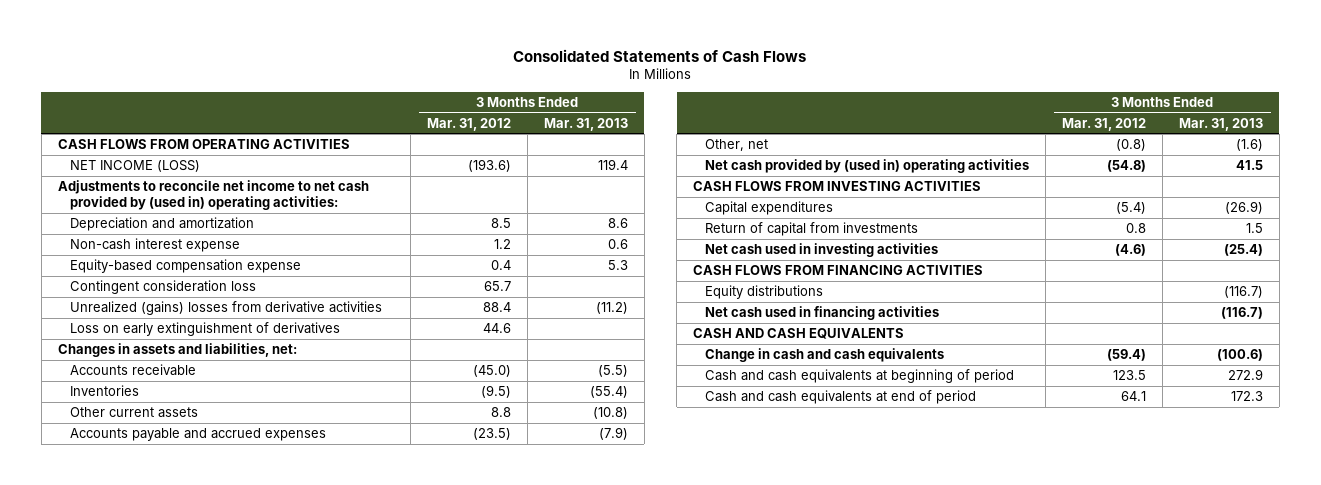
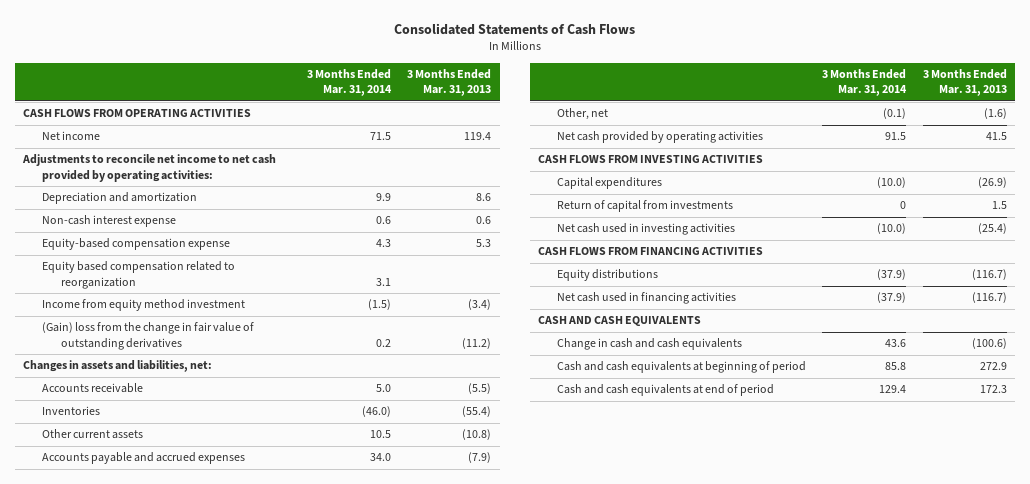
[426,117,511,131] Mar. 31, 2012 -> none
none -> [307,69,393,97] 3 Months Ended Mar. 31, 2014
[69,160,200,173] NET INCOME (LOSS) -> [41,131,100,141] Net income
[57,180,369,211] Adjustments to reconcile net income to net cash provided by (used in) operating activities: -> [22,154,277,182] Adjustments to reconcile net income to net cash provided by operating activities:
[69,280,256,295] Contingent consideration loss -> none
[69,322,340,337] Loss on early extinguishment of derivatives -> none
none -> [41,261,235,289] Equity based compensation related to reorganization
none -> [41,299,245,312] Income from equity method investment
[69,301,382,316] Unrealized (gains) losses from derivative activities -> [41,322,254,350] (Gain) loss from the change in fair value of outstanding derivatives
[704,159,1029,174] Net cash provided by (used in) operating activities -> [556,131,763,144] Net cash provided by operating activities

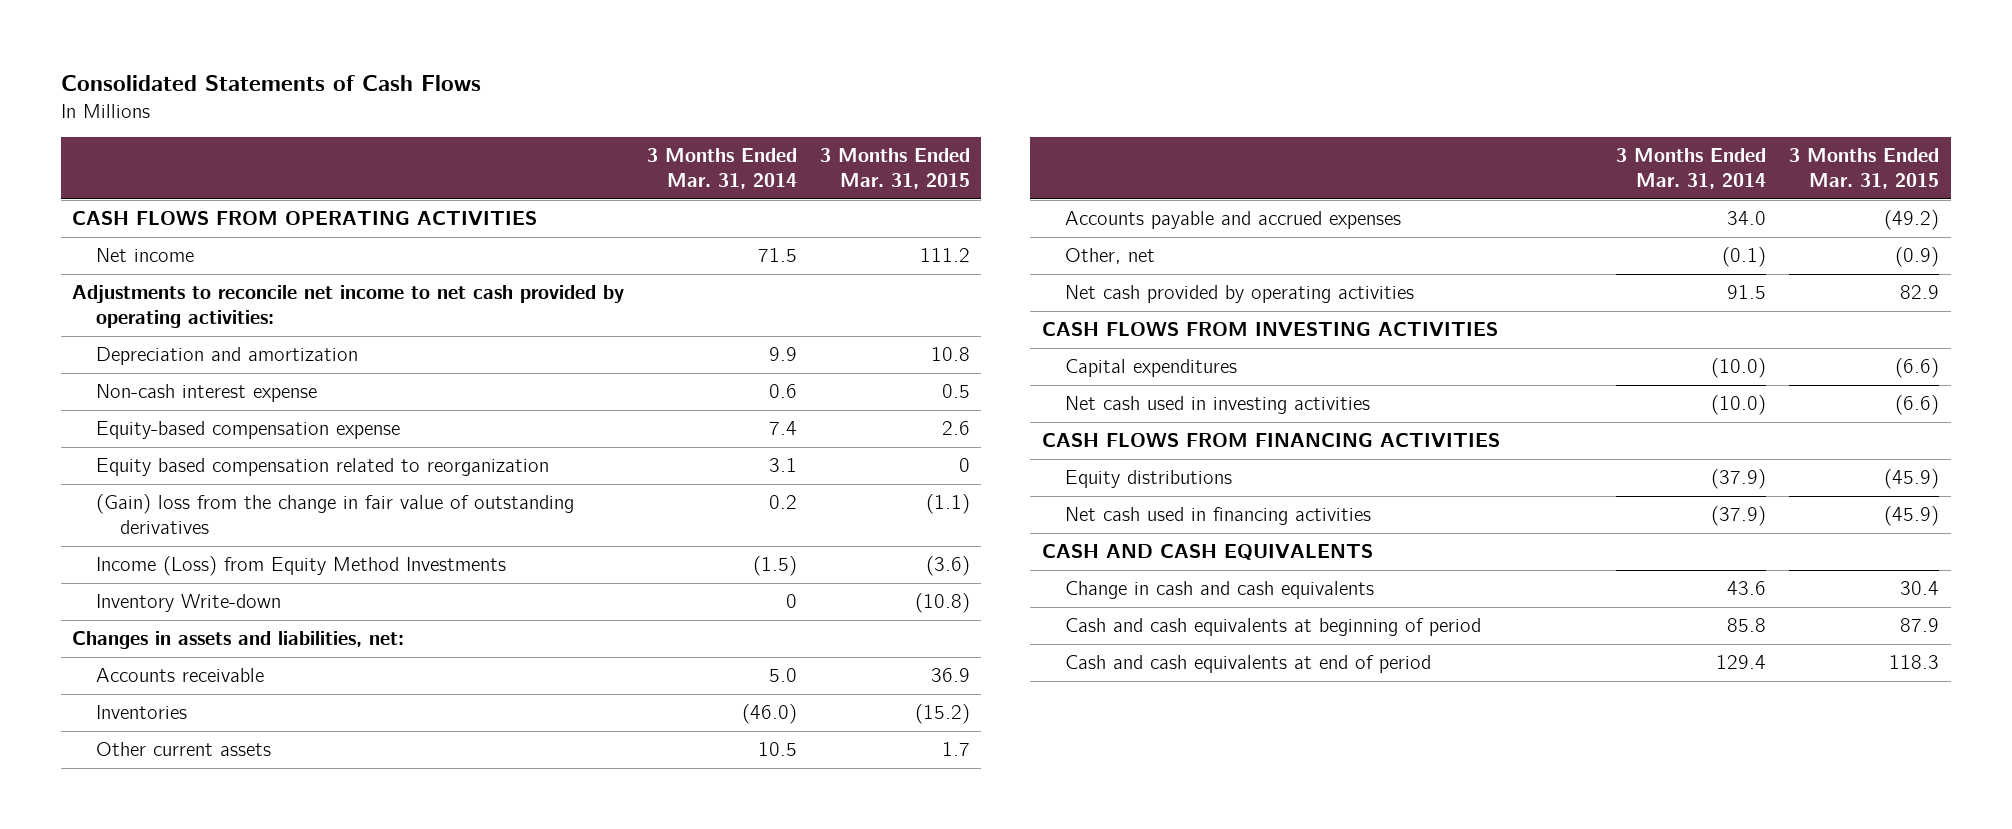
[407,69,492,97] 3 Months Ended Mar. 31, 2013 -> none
none -> [820,148,971,189] 3 Months Ended Mar. 31, 2015
[376,239,392,248] 4.3 -> [769,421,798,436] 7.4
[41,299,245,312] Income from equity method investment -> none
none -> [96,556,507,577] Income (Loss) from Equity Method Investments
none -> [96,594,282,613] Inventory Write-down
[556,200,733,213] Return of capital from investments -> none

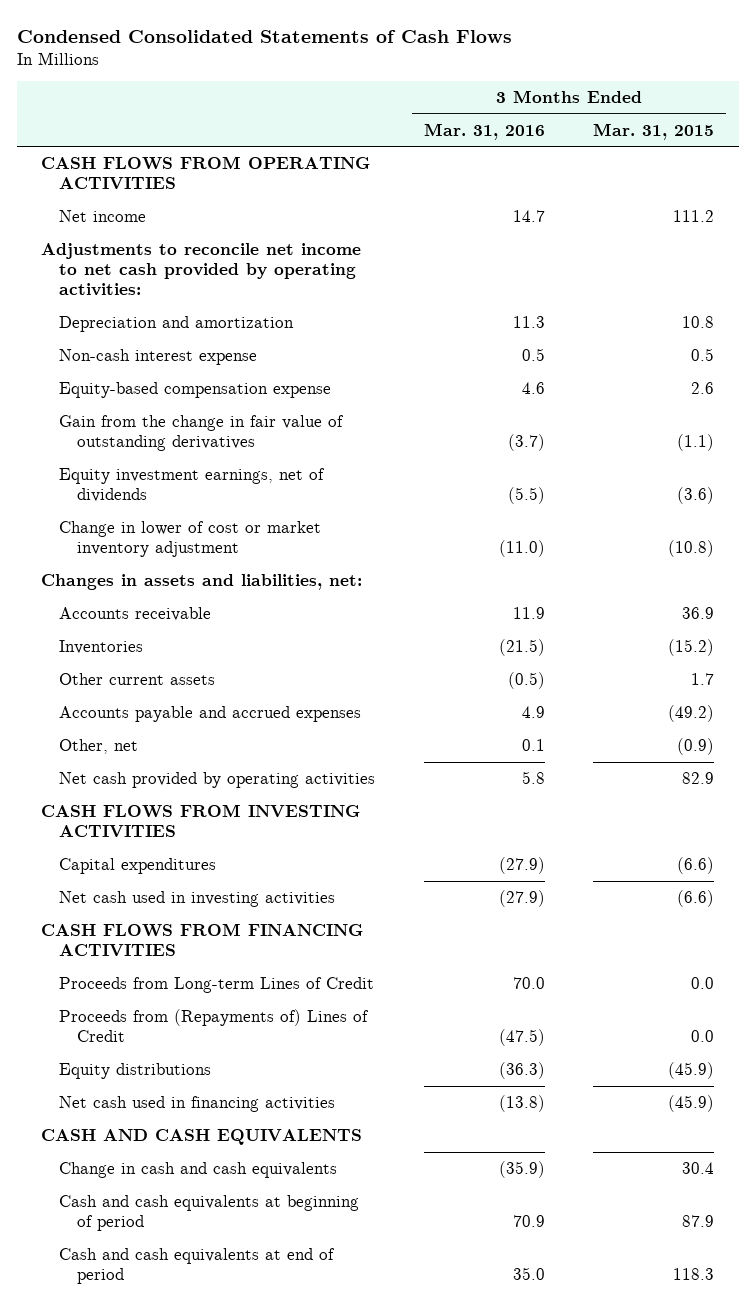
[60,75,481,92] Consolidated Statements of Cash Flows -> [17,29,513,43] Condensed Consolidated Statements of Cash Flows
[647,148,798,189] 3 Months Ended Mar. 31, 2014 -> none
none -> [423,122,545,140] Mar. 31, 2016
[96,458,550,477] Equity based compensation related to reorganization -> none
[96,594,282,613] Inventory Write-down -> none
[96,494,575,534] (Gain) loss from the change in fair value of outstanding derivatives -> [59,415,345,452] Gain from the change in fair value of outstanding derivatives
[96,556,507,577] Income (Loss) from Equity Method Investments -> [59,468,326,503] Equity investment earnings, net of dividends
none -> [59,521,322,558] Change in lower of cost or market inventory adjustment
none -> [59,977,375,994] Proceeds from Long-term Lines of Credit
none -> [59,1009,370,1043] Proceeds from (Repayments of) Lines of Credit

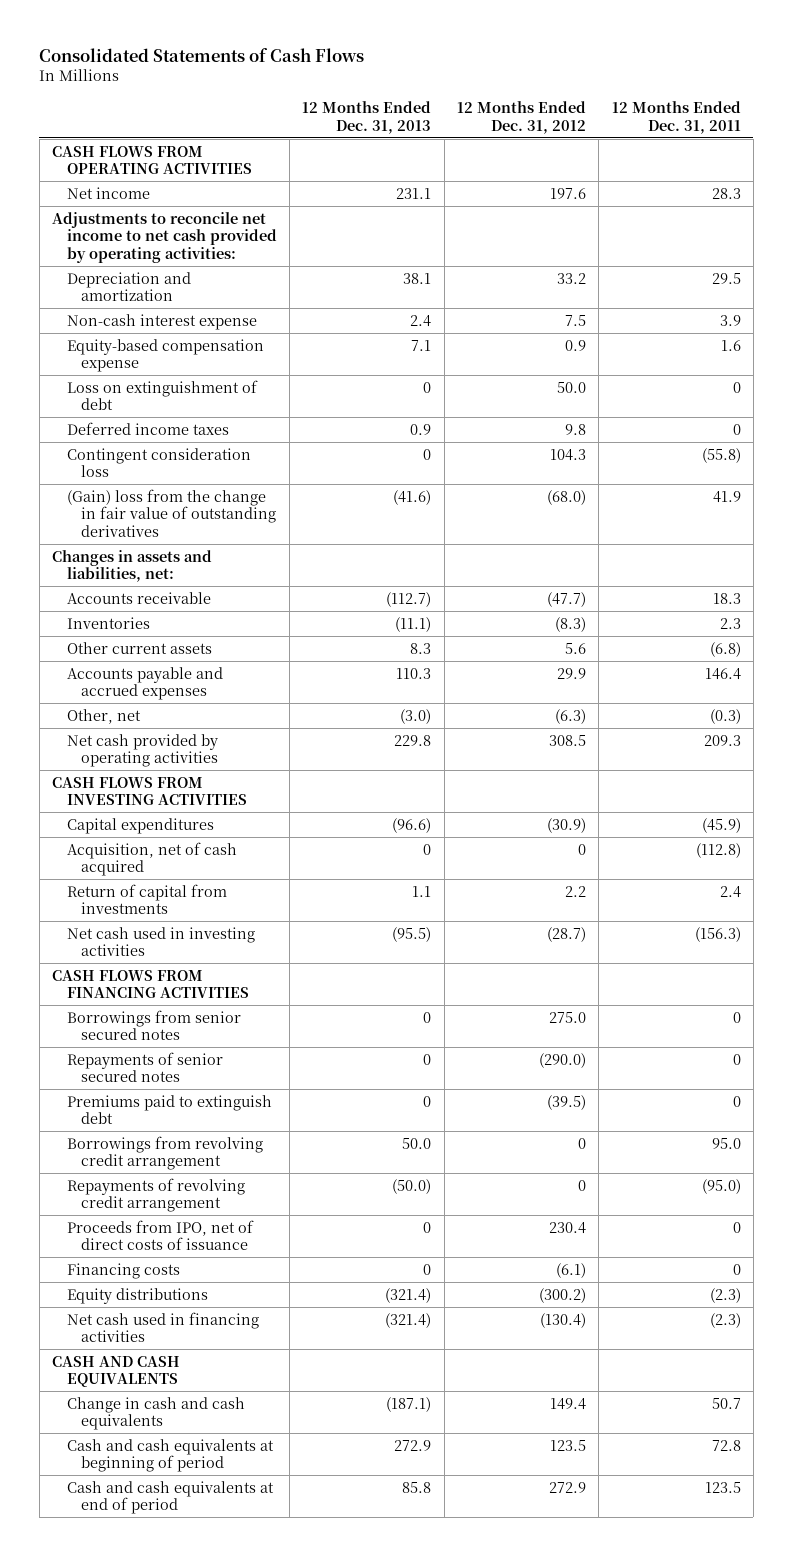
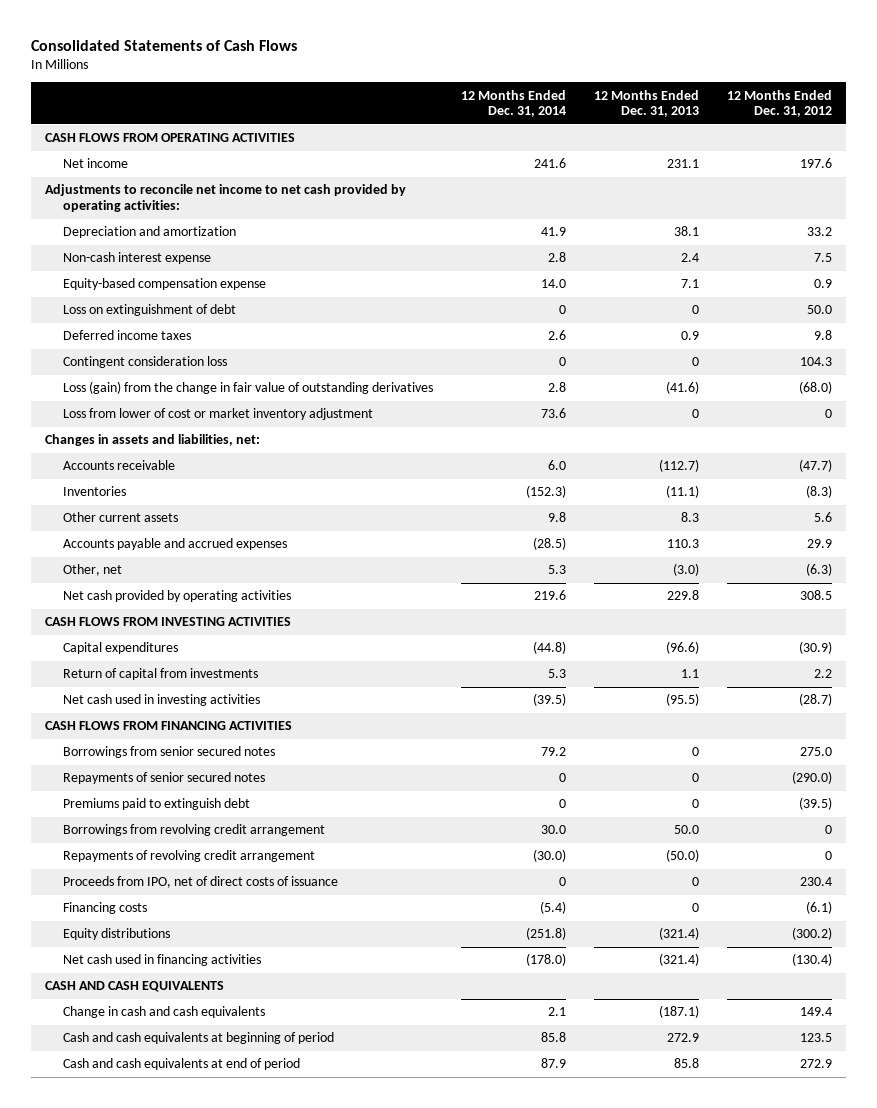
[611,100,741,134] 12 Months Ended Dec. 31, 2011 -> none
none -> [460,89,566,118] 12 Months Ended Dec. 31, 2014
[66,488,277,538] (Gain) loss from the change in fair value of outstanding derivatives -> [62,381,433,395] Loss (gain) from the change in fair value of outstanding derivatives
none -> [62,408,373,421] Loss from lower of cost or market inventory adjustment
[66,841,237,877] Acquisition, net of cash acquired -> none

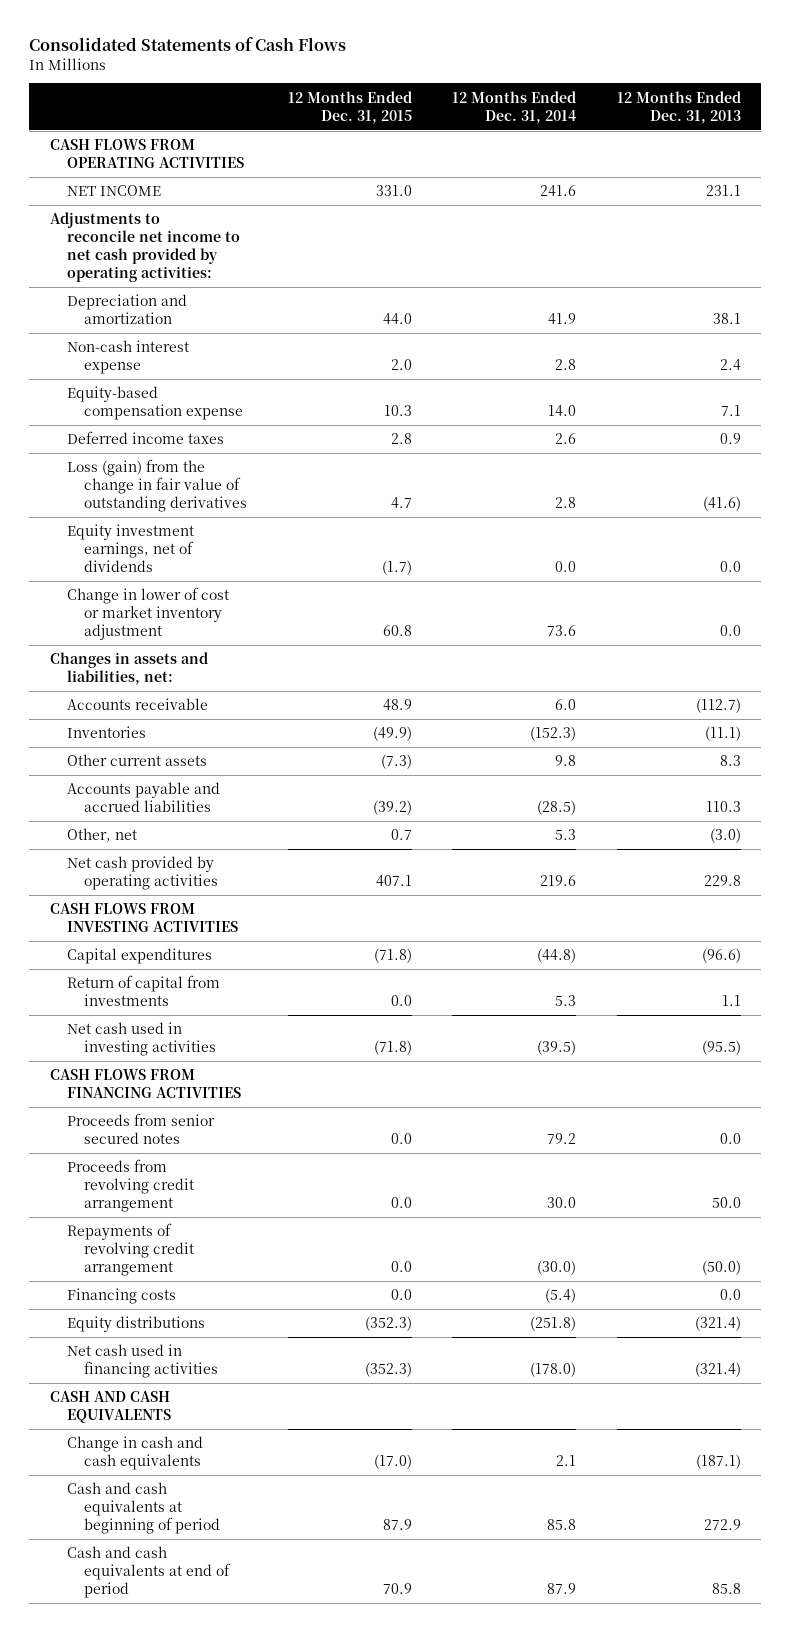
[727,89,833,118] 12 Months Ended Dec. 31, 2012 -> none
none -> [287,90,412,124] 12 Months Ended Dec. 31, 2015
[62,158,128,169] Net income -> [67,185,162,197] NET INCOME
[62,304,236,317] Loss on extinguishment of debt -> none
[62,356,227,369] Contingent consideration loss -> none
none -> [67,524,195,573] Equity investment earnings, net of dividends
[62,408,373,421] Loss from lower of cost or market inventory adjustment -> [67,587,230,641] Change in lower of cost or market inventory adjustment
[692,409,700,419] 0 -> [719,625,741,637] 0.0
[62,538,287,551] Accounts payable and accrued expenses -> [67,782,221,813] Accounts payable and accrued liabilities
[62,772,265,785] Repayments of senior secured notes -> none
[62,798,250,811] Premiums paid to extinguish debt -> none
[62,746,275,759] Borrowings from senior secured notes -> [67,1113,216,1145] Proceeds from senior secured notes
[692,747,700,757] 0 -> [719,1133,741,1145] 0.0
[62,824,325,837] Borrowings from revolving credit arrangement -> [67,1159,195,1213] Proceeds from revolving credit arrangement
[62,876,338,889] Proceeds from IPO, net of direct costs of issuance -> none
[692,903,700,913] 0 -> [719,1289,741,1301] 0.0

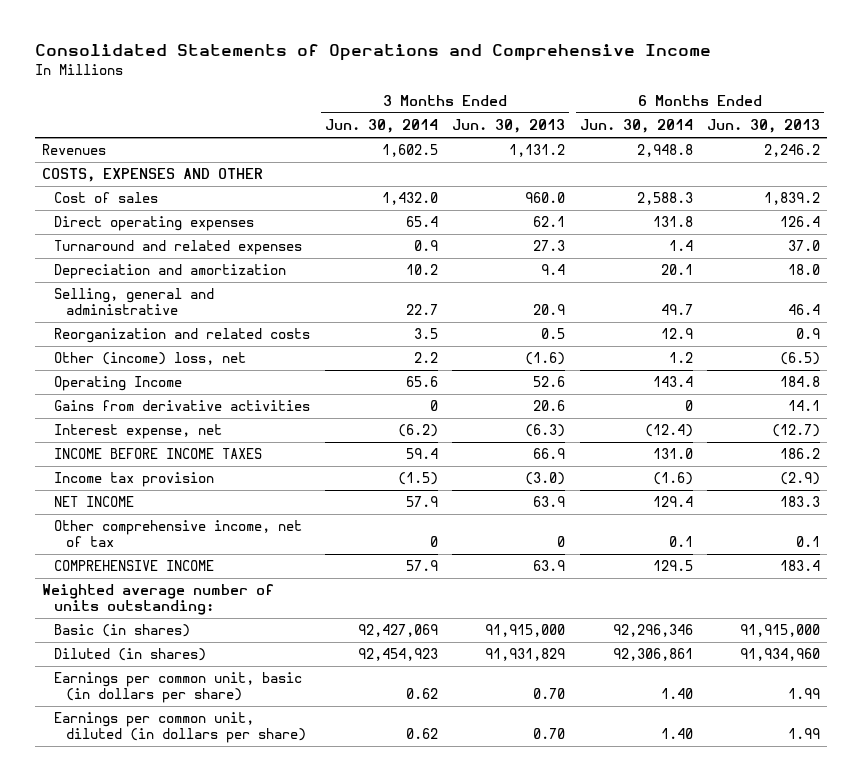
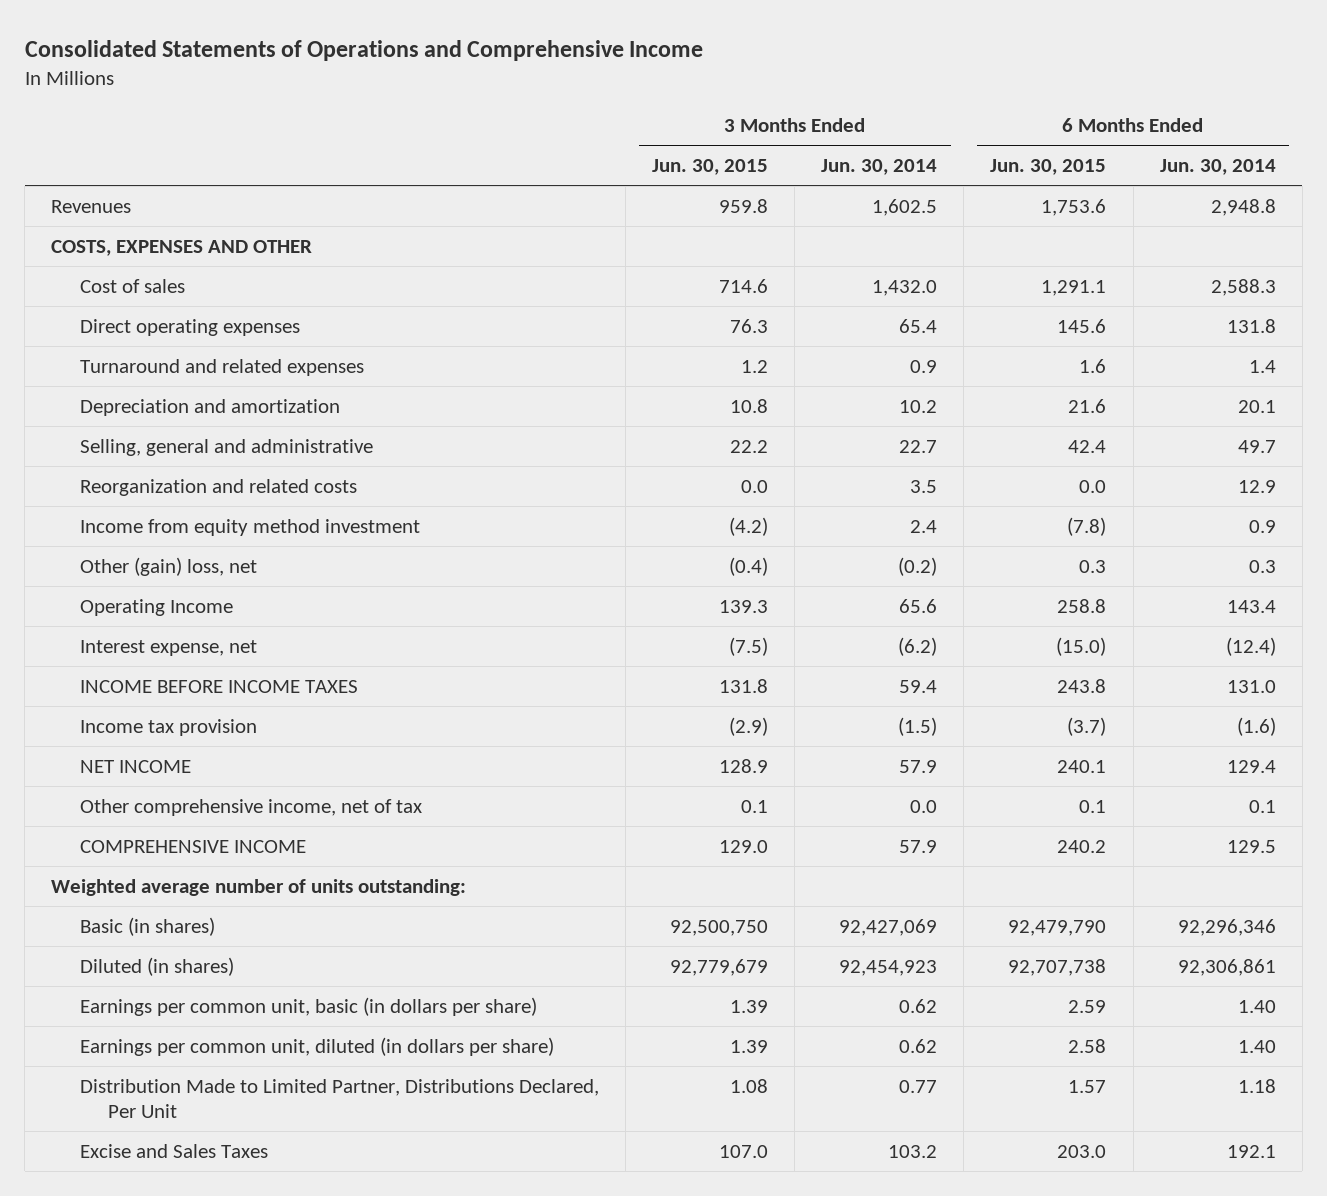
[452,119,566,134] Jun. 30, 2013 -> none
[707,119,821,134] Jun. 30, 2013 -> none
none -> [651,158,768,175] Jun. 30, 2015
none -> [990,158,1107,175] Jun. 30, 2015
none -> [79,518,420,536] Income from equity method investment
[54,352,247,366] Other (income) loss, net -> [79,556,257,576] Other (gain) loss, net
[413,352,438,364] 2.2 -> [898,556,938,576] (0.2)
[668,352,693,364] 1.2 -> [1248,559,1276,573] 0.3
[54,400,311,412] Gains from derivative activities -> none
[429,536,438,548] 0 -> [910,799,938,813] 0.0
none -> [79,1078,599,1119] Distribution Made to Limited Partner, Distributions Declared, Per Unit
none -> [79,1143,268,1158] Excise and Sales Taxes

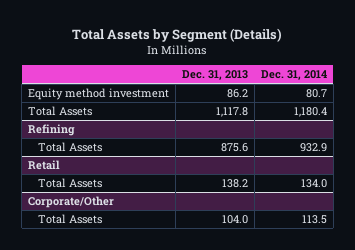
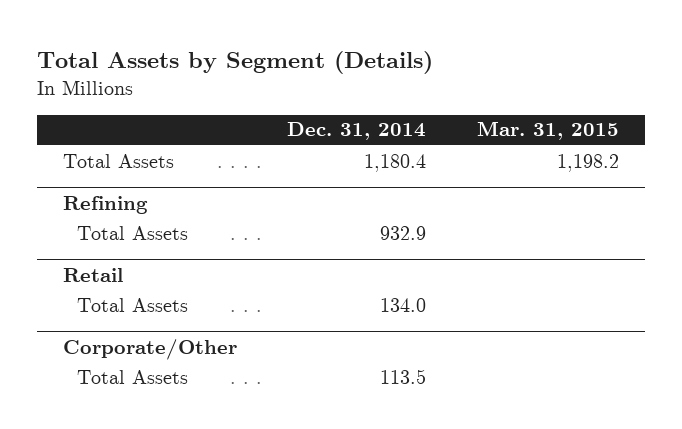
[181,70,248,81] Dec. 31, 2013 -> none
none -> [477,121,620,141] Mar. 31, 2015
[27,88,169,101] Equity method investment -> none

